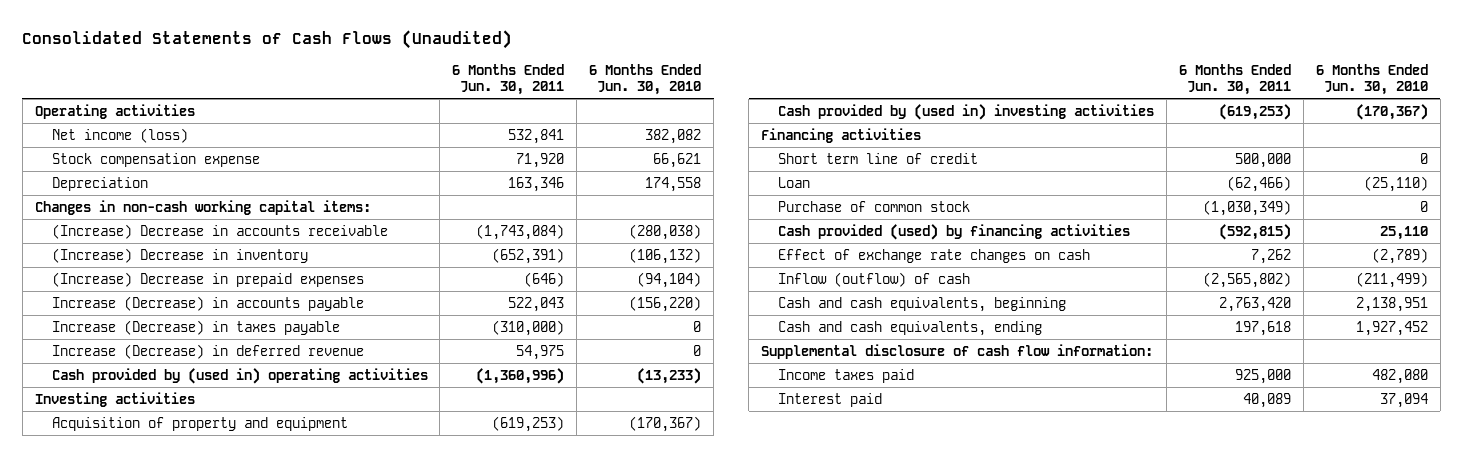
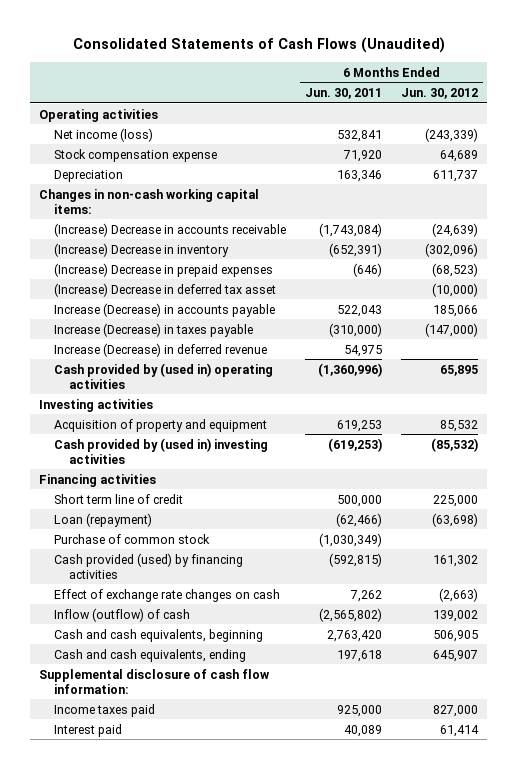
[589,64,702,96] 6 Months Ended Jun. 30, 2010 -> none
none -> [401,87,479,99] Jun. 30, 2012
none -> [54,282,277,297] (Increase) Decrease in deferred tax asset
[492,415,565,432] (619,253) -> [337,419,383,432] 619,253
[778,176,811,188] Loan -> [54,512,153,527] Loan (repayment)

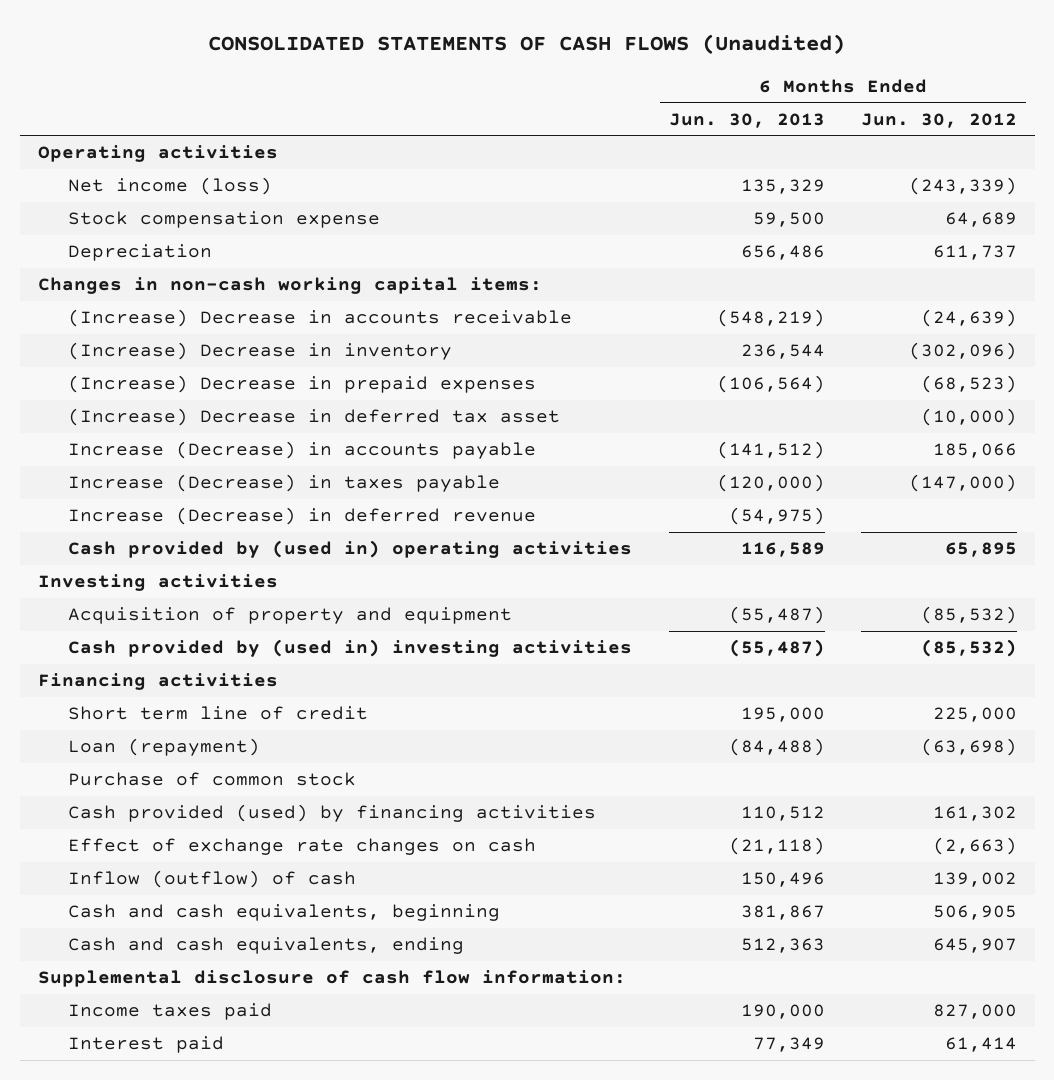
[72,37,445,54] Consolidated Statements of Cash Flows (Unaudited) -> [208,34,846,55] CONSOLIDATED STATEMENTS OF CASH FLOWS (Unaudited)
[305,87,383,99] Jun. 30, 2011 -> none
none -> [668,112,825,128] Jun. 30, 2013
[440,419,479,432] 85,532 -> [920,606,1017,625] (85,532)

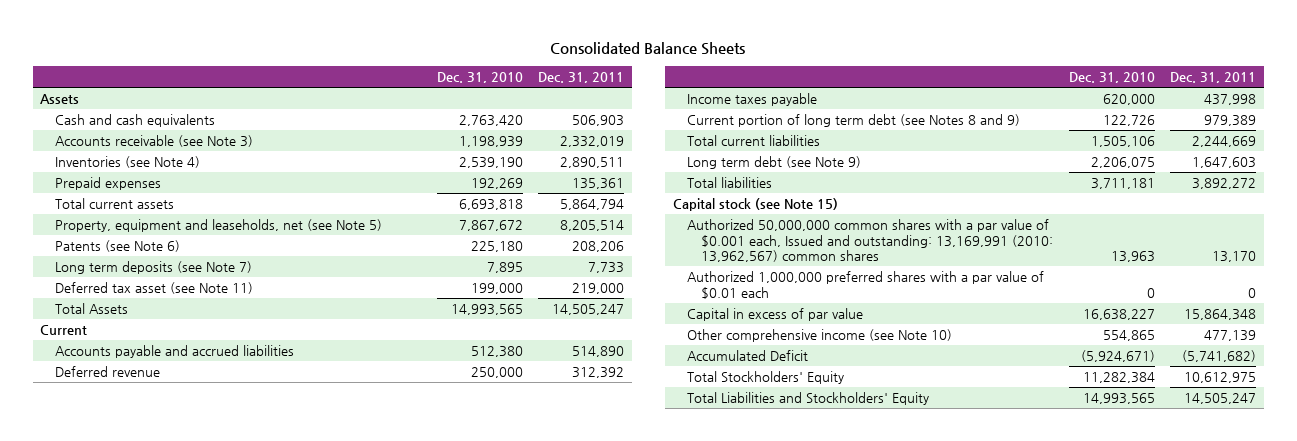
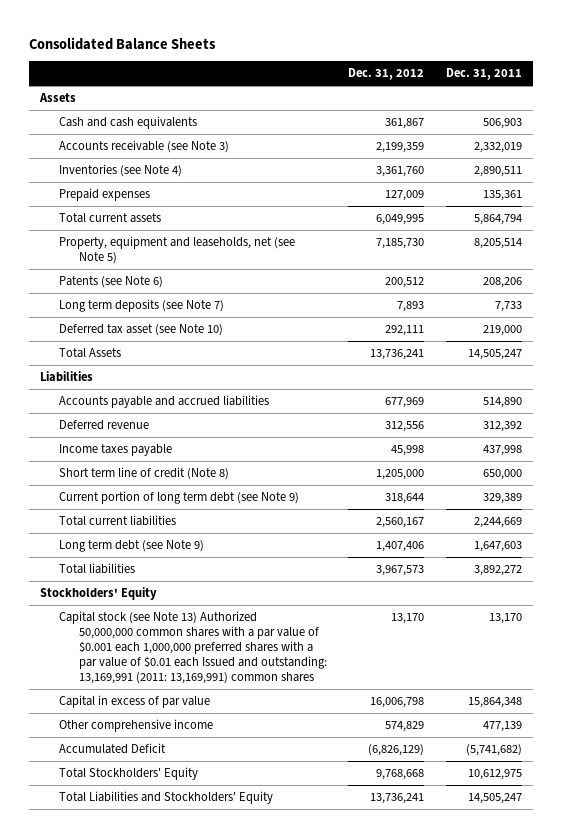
[436,72,523,84] Dec. 31, 2010 -> none
none -> [348,68,425,81] Dec. 31, 2012
[54,282,253,295] Deferred tax asset (see Note 11) -> [59,324,224,337] Deferred tax asset (see Note 10)
[40,325,88,336] Current -> none
none -> [40,371,94,383] Liabilities
none -> [59,467,230,481] Short term line of credit (Note 8)
[686,114,1020,128] Current portion of long term debt (see Notes 8 and 9) -> [59,491,300,505] Current portion of long term debt (see Note 9)
[1204,115,1257,127] 979,389 -> [483,493,523,505] 329,389
[672,198,838,212] Capital stock (see Note 15) -> none
[686,271,1044,299] Authorized 1,000,000 preferred shares with a par value of $0.01 each -> none
none -> [40,587,158,601] Stockholders' Equity
[686,219,1054,263] Authorized 50,000,000 common shares with a par value of $0.001 each, Issued and outstanding: 13,169,991 (2010: 13,962,567) common shares -> [59,611,327,684] Capital stock (see Note 13) Authorized 50,000,000 common shares with a par value of $0.001 each 1,000,000 preferred shares with a par value of $0.01 each Issued and outstanding: 13,169,991 (2011: 13,169,991) common shares
[686,329,952,343] Other comprehensive income (see Note 10) -> [59,719,214,733] Other comprehensive income

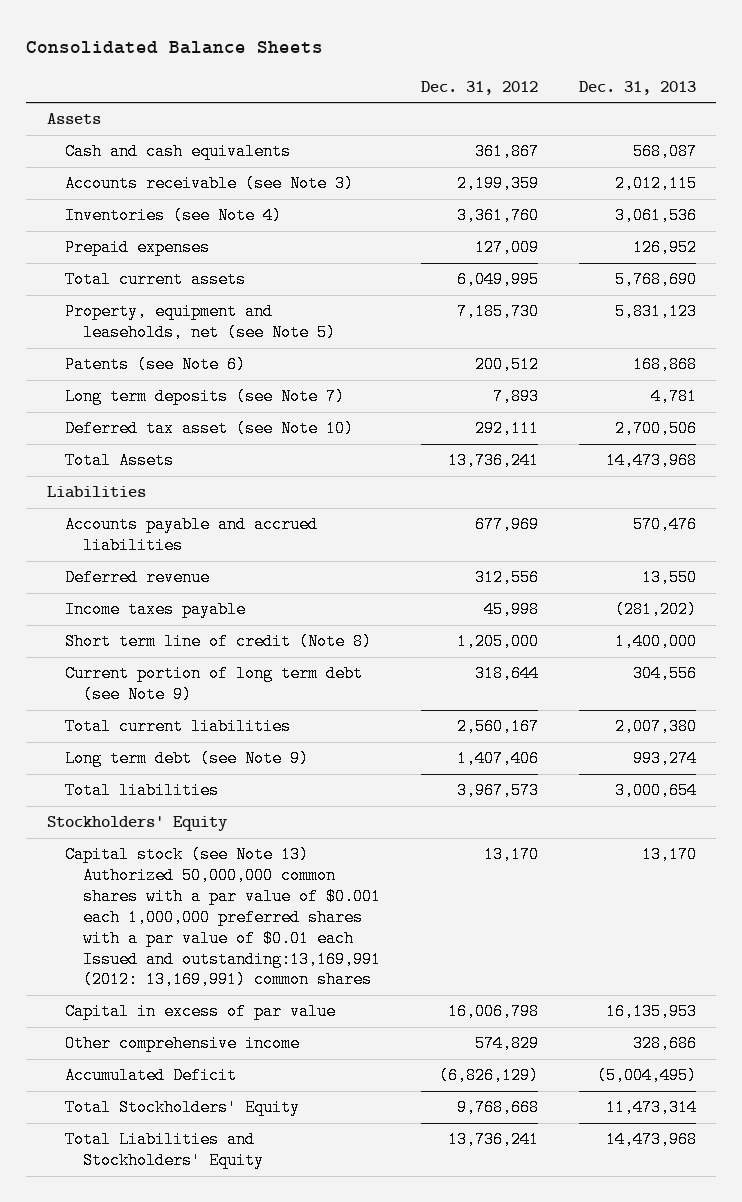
[446,68,523,81] Dec. 31, 2011 -> none
none -> [578,80,696,95] Dec. 31, 2013
[59,611,327,684] Capital stock (see Note 13) Authorized 50,000,000 common shares with a par value of $0.001 each 1,000,000 preferred shares with a par value of $0.01 each Issued and outstanding: 13,169,991 (2011: 13,169,991) common shares -> [64,846,381,989] Capital stock (see Note 13) Authorized 50,000,000 common shares with a par value of $0.001 each 1,000,000 preferred shares with a par value of $0.01 each Issued and outstanding:13,169,991 (2012: 13,169,991) common shares

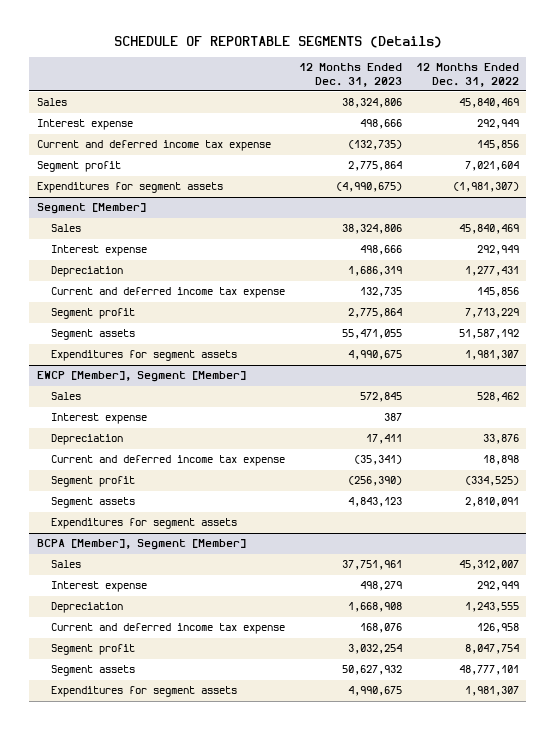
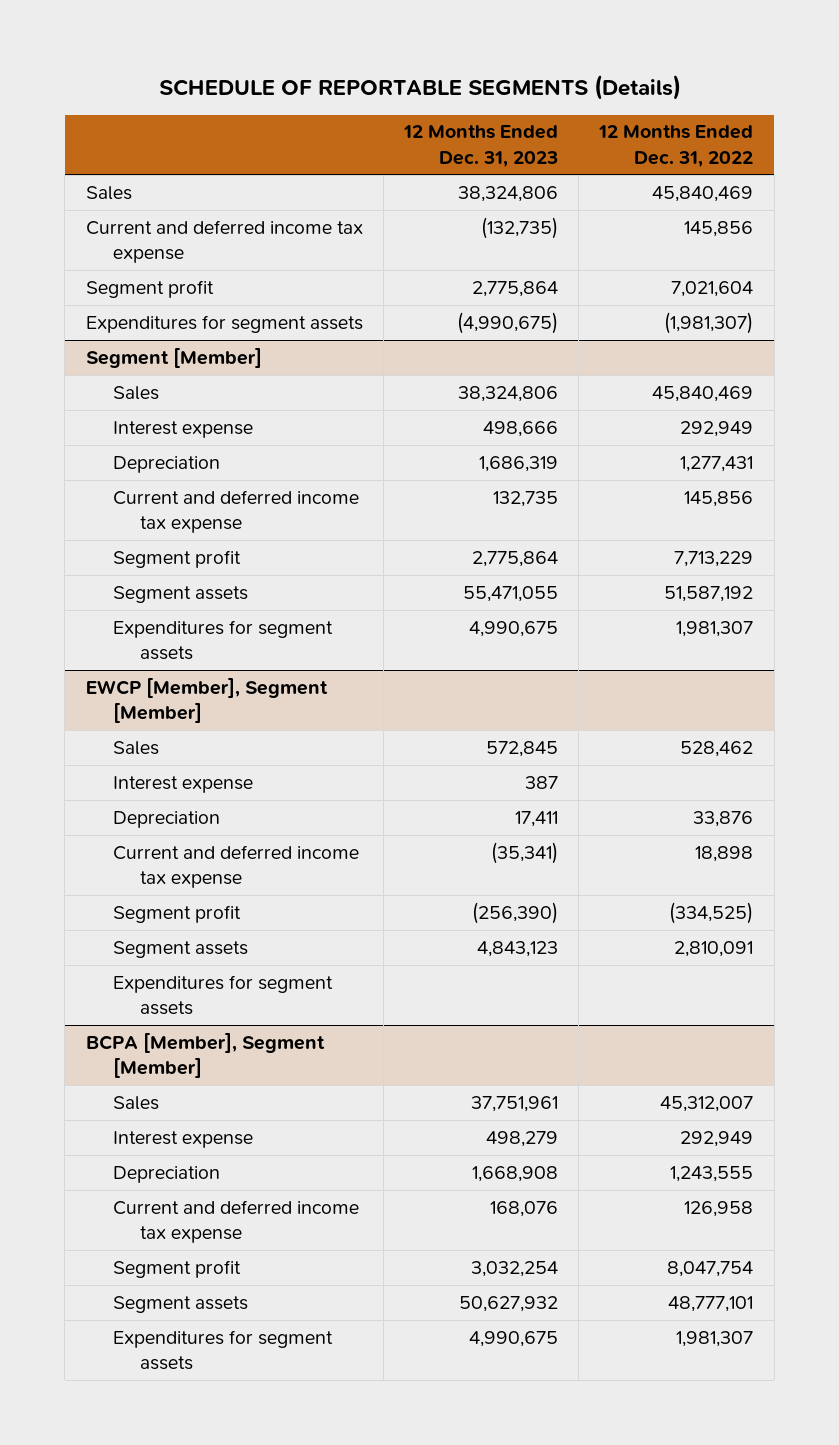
[36,119,133,131] Interest expense -> none

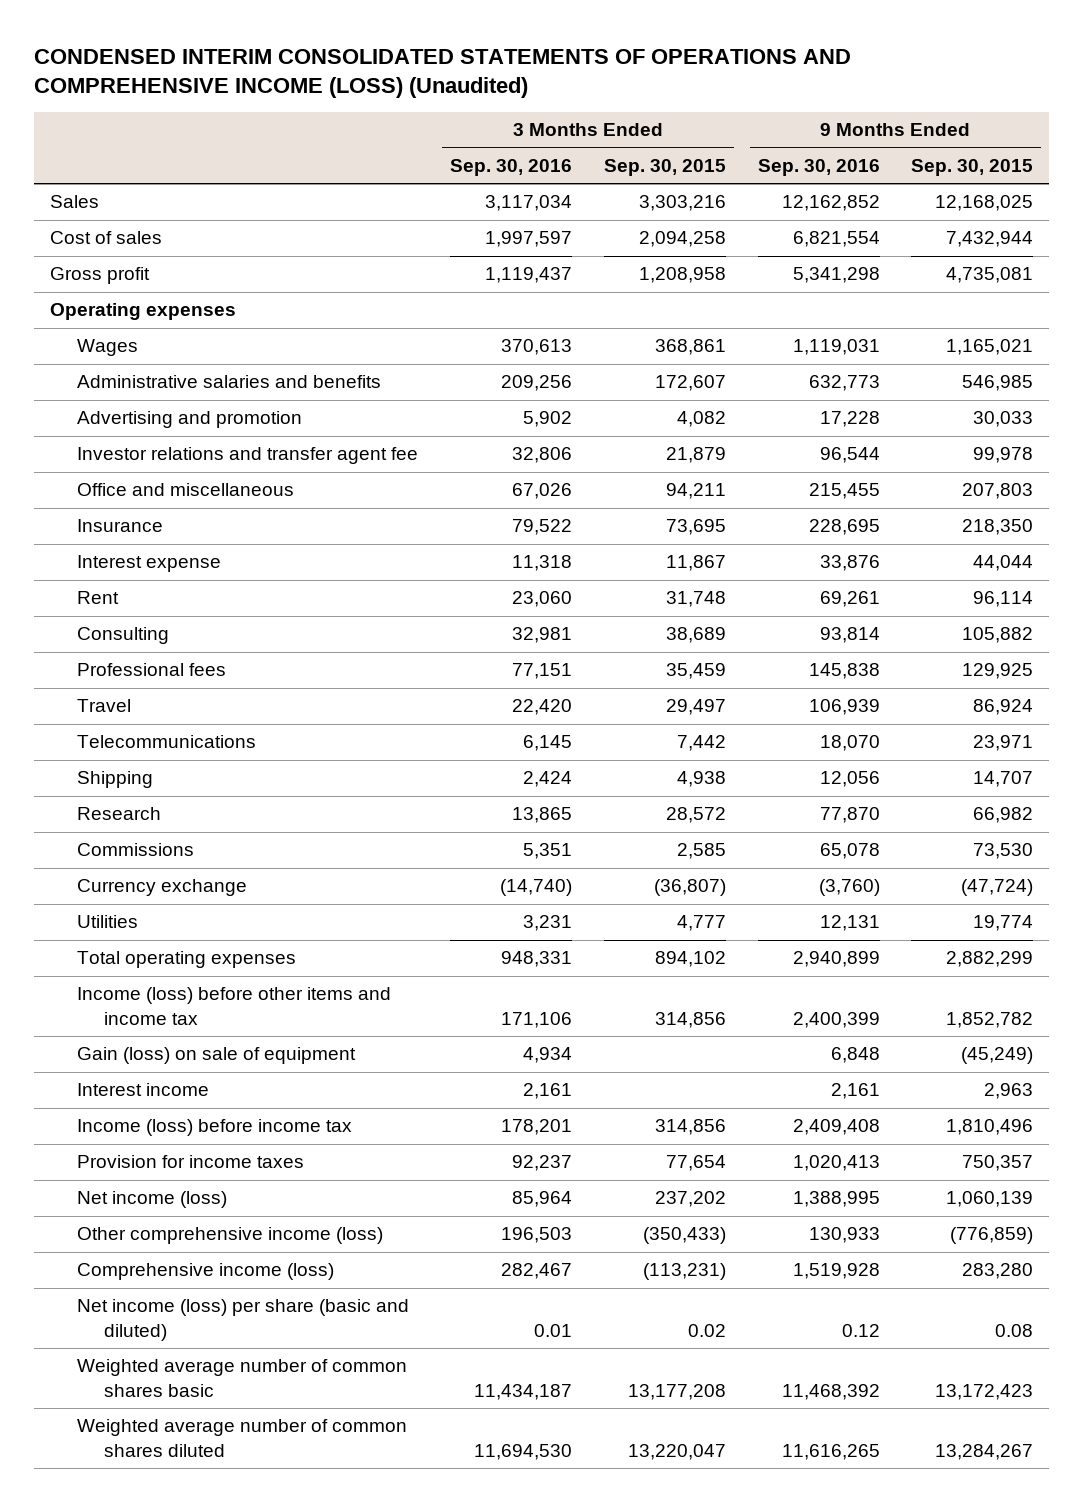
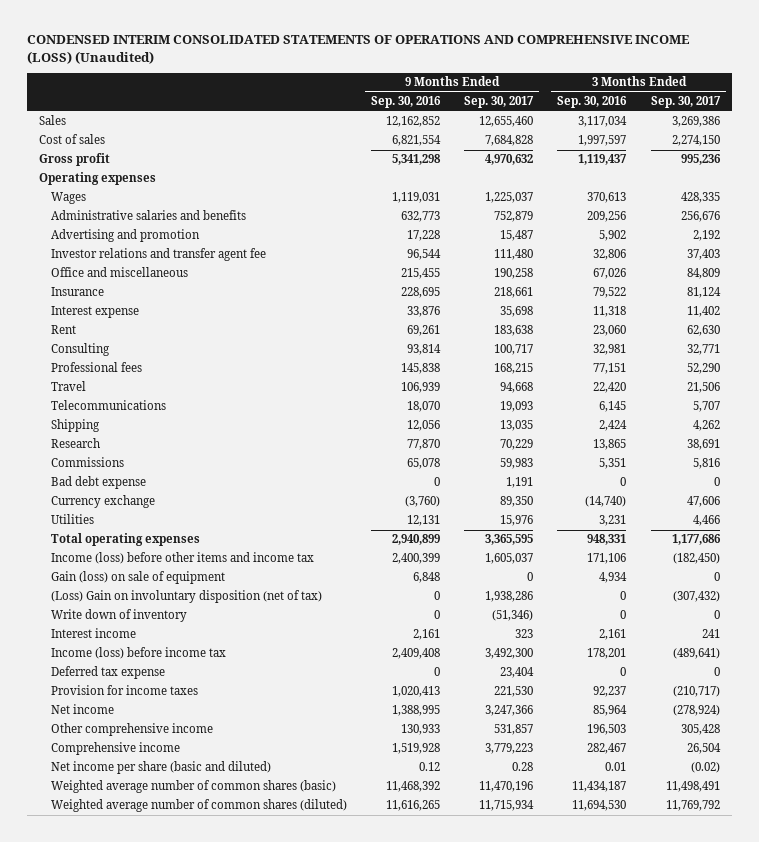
[603,158,726,176] Sep. 30, 2015 -> none
[911,158,1034,176] Sep. 30, 2015 -> none
none -> [464,96,535,109] Sep. 30, 2017
none -> [650,96,721,109] Sep. 30, 2017
none -> [50,476,146,490] Bad debt expense
none -> [50,590,322,604] (Loss) Gain on involuntary disposition (net of tax)
none -> [50,609,187,623] Write down of inventory
none -> [50,666,165,680] Deferred tax expense
[77,1191,228,1209] Net income (loss) -> [50,704,114,715] Net income
[77,1227,384,1245] Other comprehensive income (loss) -> [50,723,213,737] Other comprehensive income
[77,1263,335,1281] Comprehensive income (loss) -> [50,742,180,756] Comprehensive income
[77,1299,410,1341] Net income (loss) per share (basic and diluted) -> [50,761,271,775] Net income per share (basic and diluted)
[77,1359,408,1397] Weighted average number of common shares basic -> [50,780,336,794] Weighted average number of common shares (basic)
[77,1419,408,1457] Weighted average number of common shares diluted -> [50,799,347,813] Weighted average number of common shares (diluted)

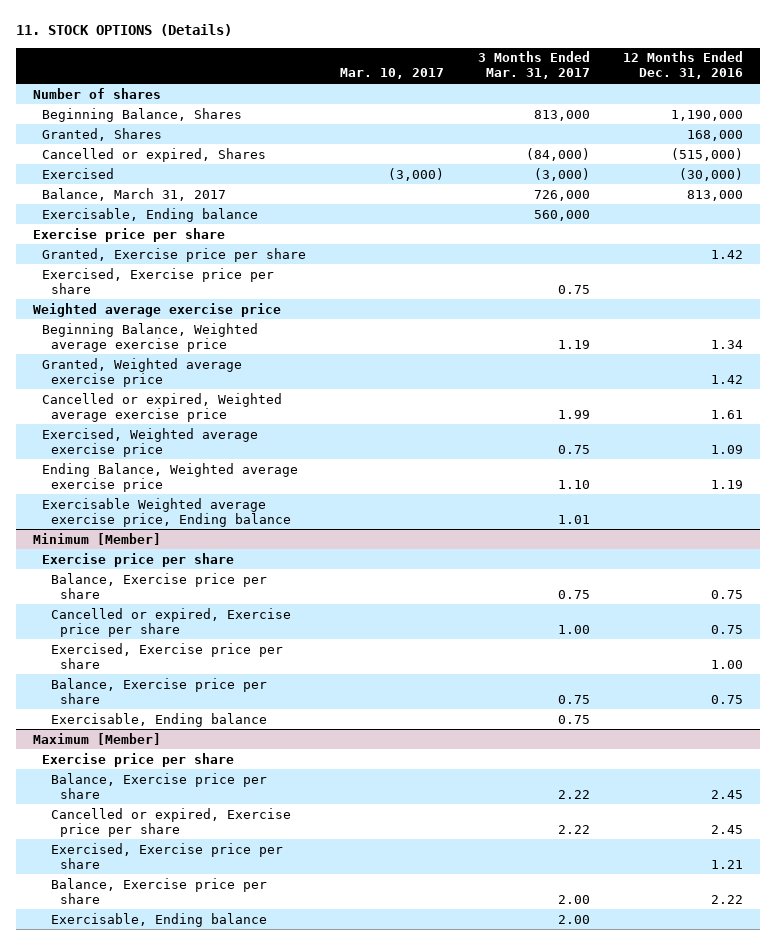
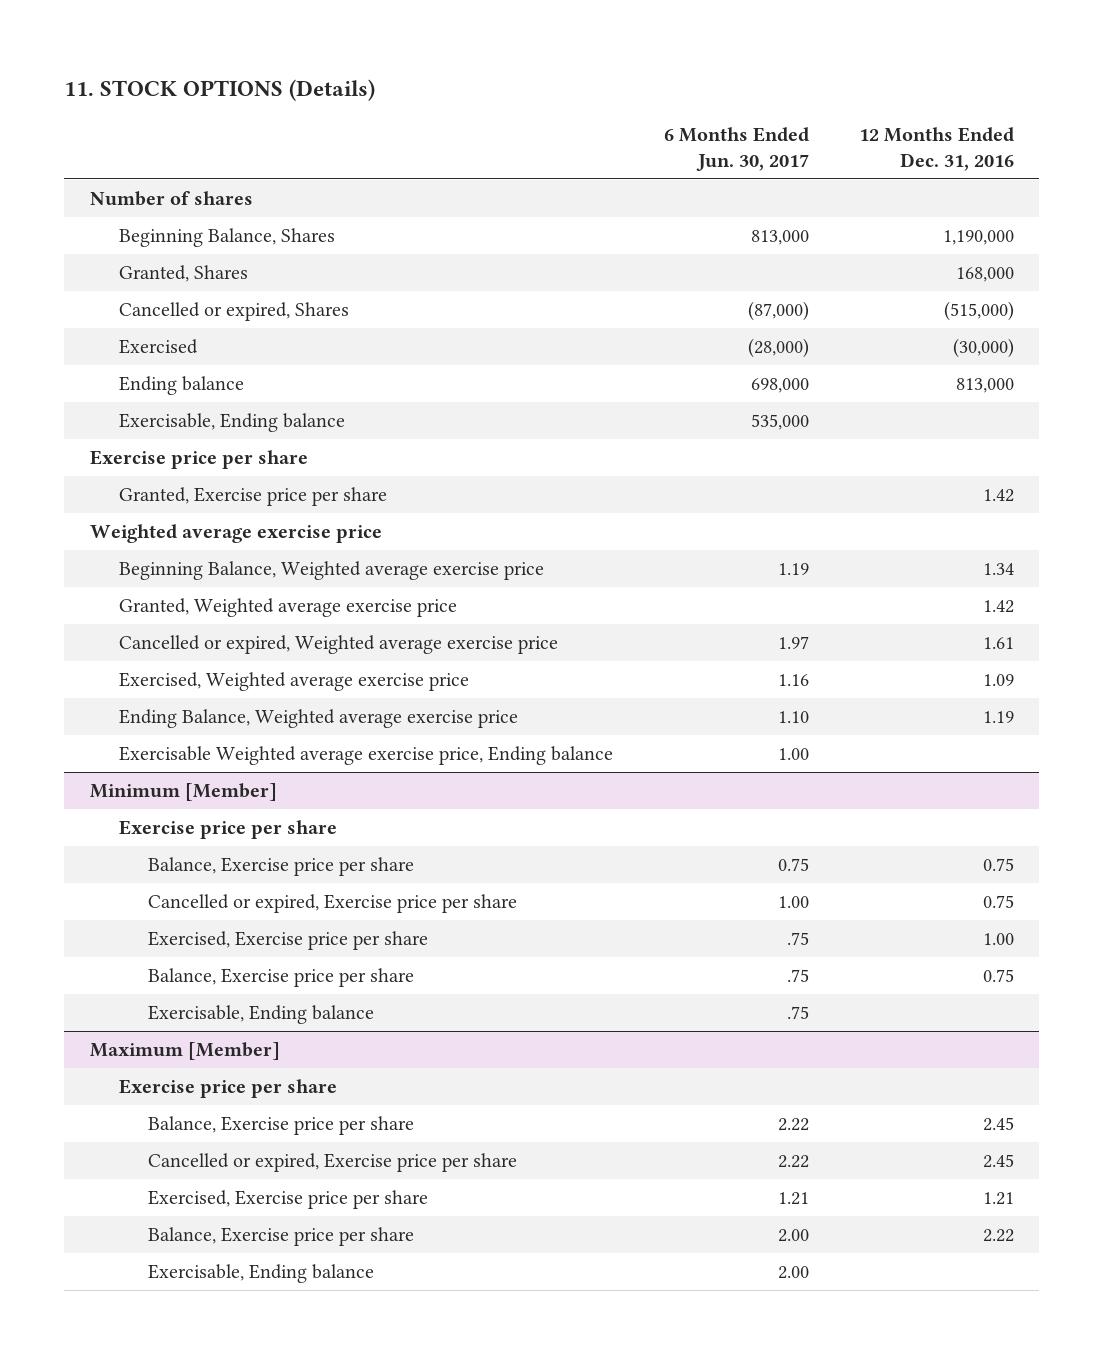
[339,68,444,80] Mar. 10, 2017 -> none
[477,51,590,80] 3 Months Ended Mar. 31, 2017 -> none
none -> [663,127,809,171] 6 Months Ended Jun. 30, 2017
[42,187,227,201] Balance, March 31, 2017 -> [118,376,244,396] Ending balance
[42,267,275,294] Exercised, Exercise price per share -> none

